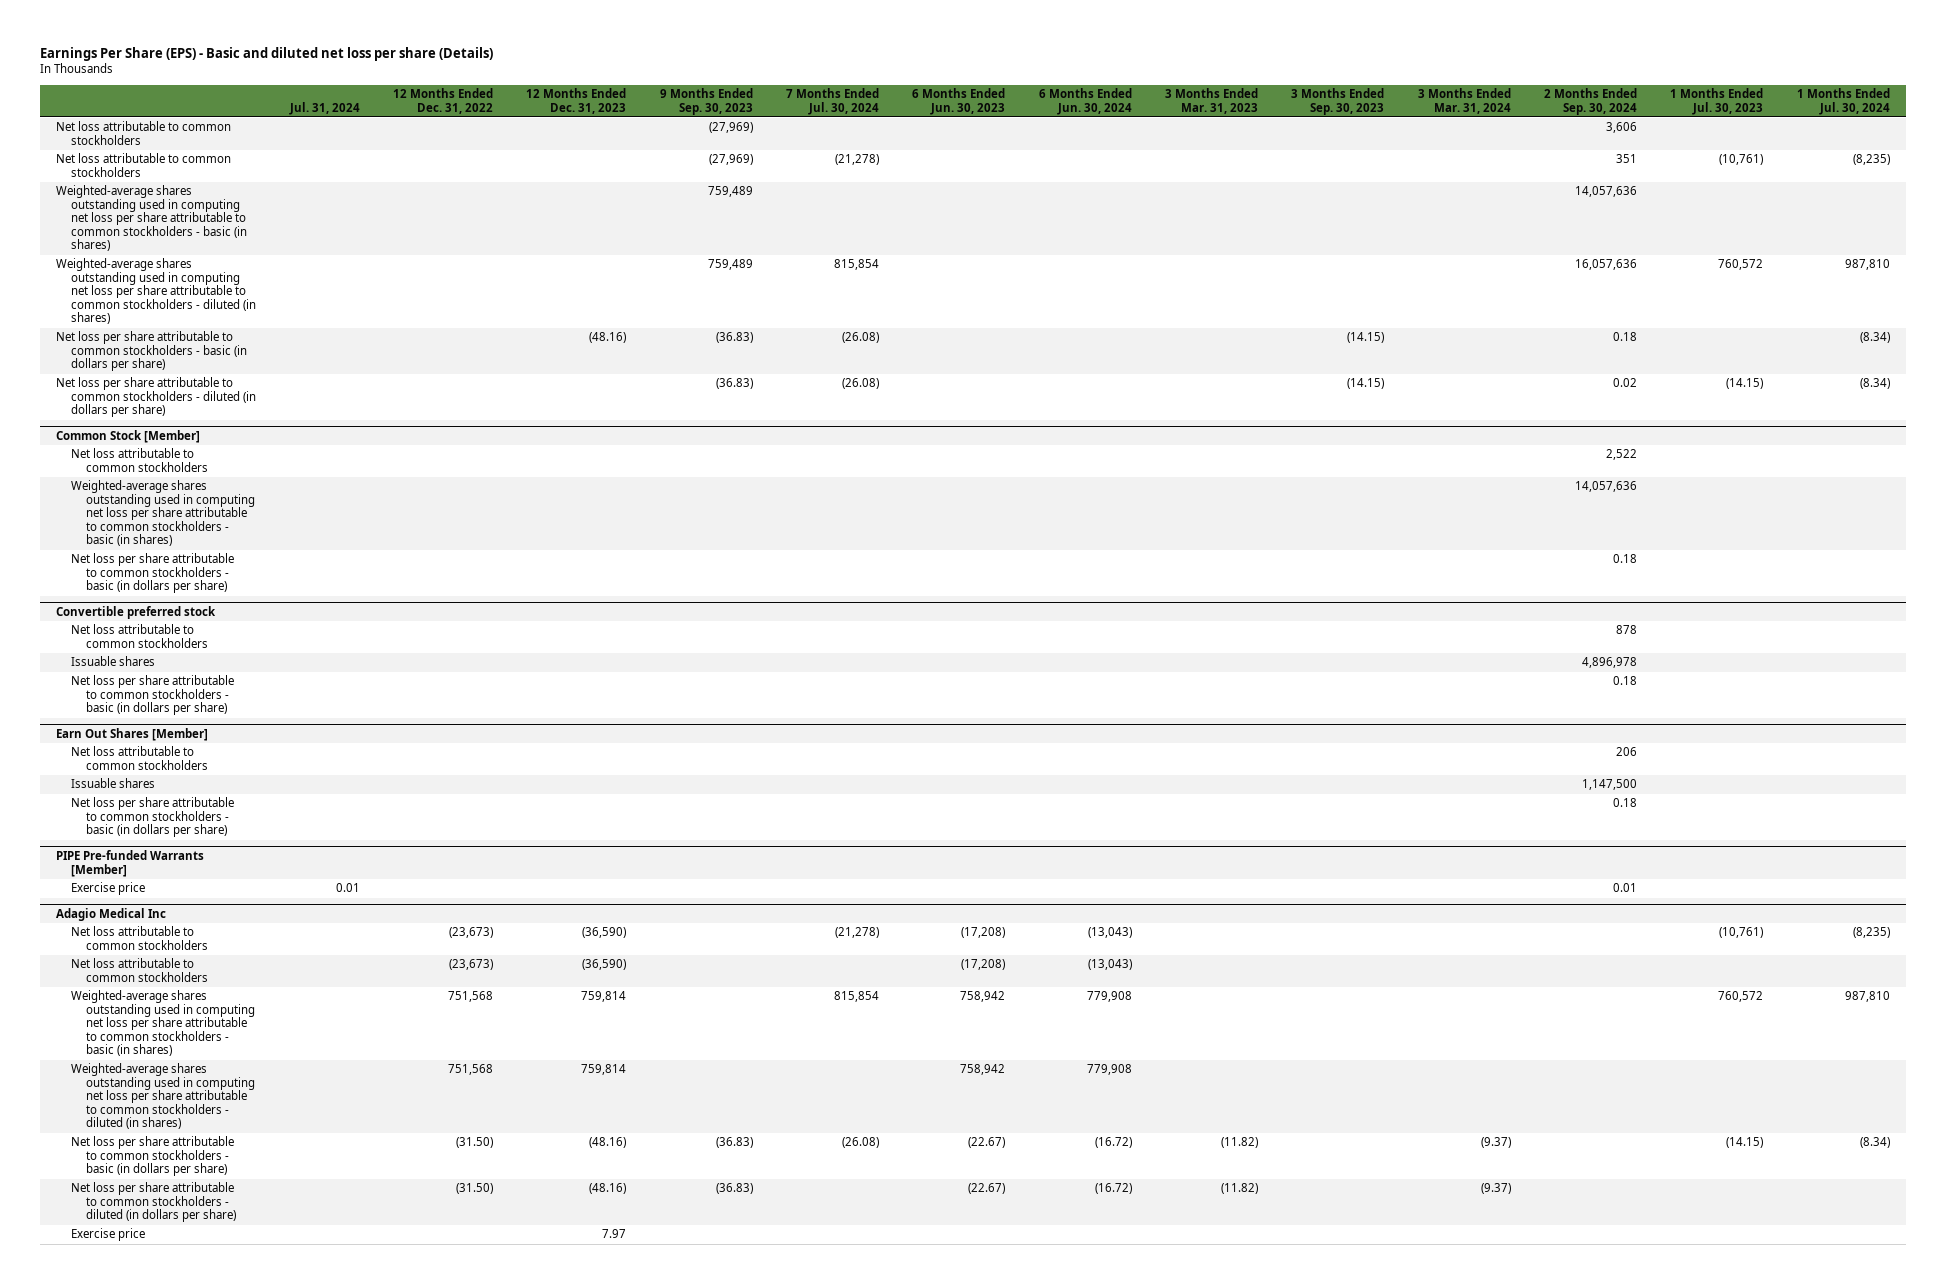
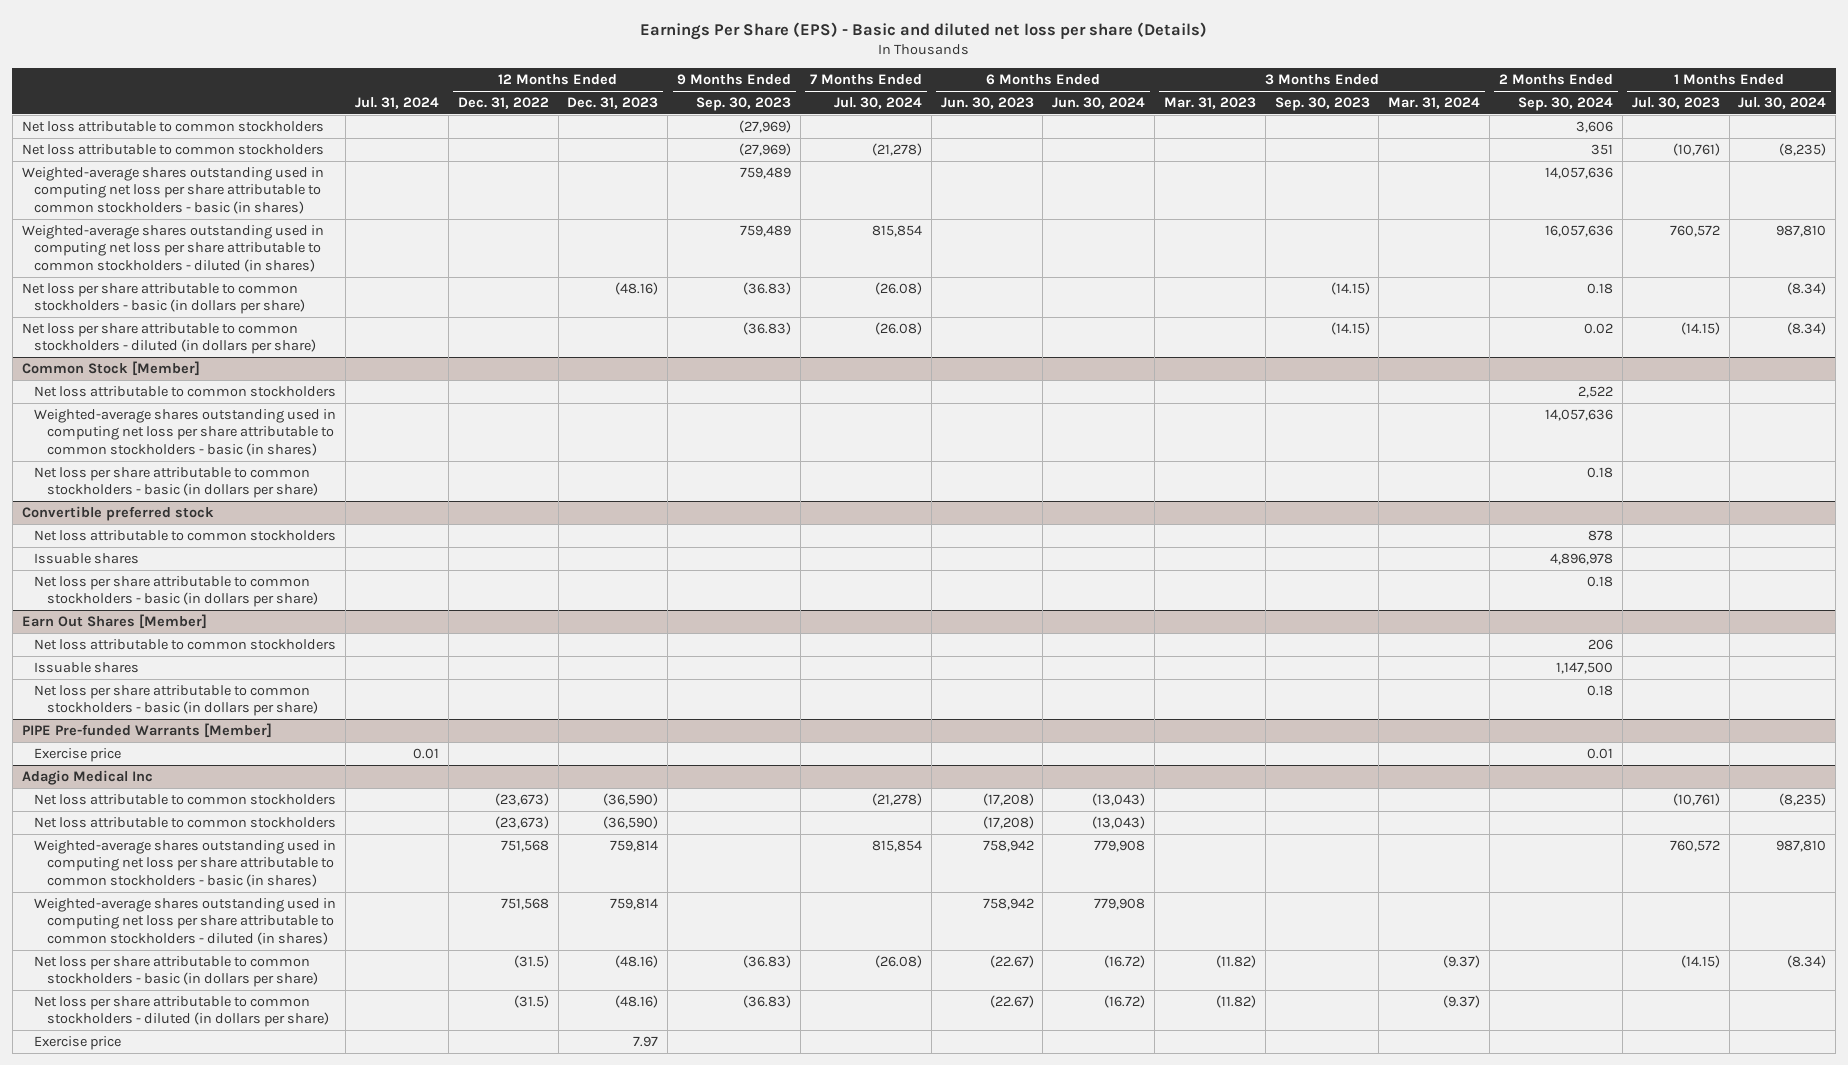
[455,1137,493,1149] (31.50) -> [513,954,549,968] (31.5)
[455,1183,493,1195] (31.50) -> [513,994,549,1008] (31.5)

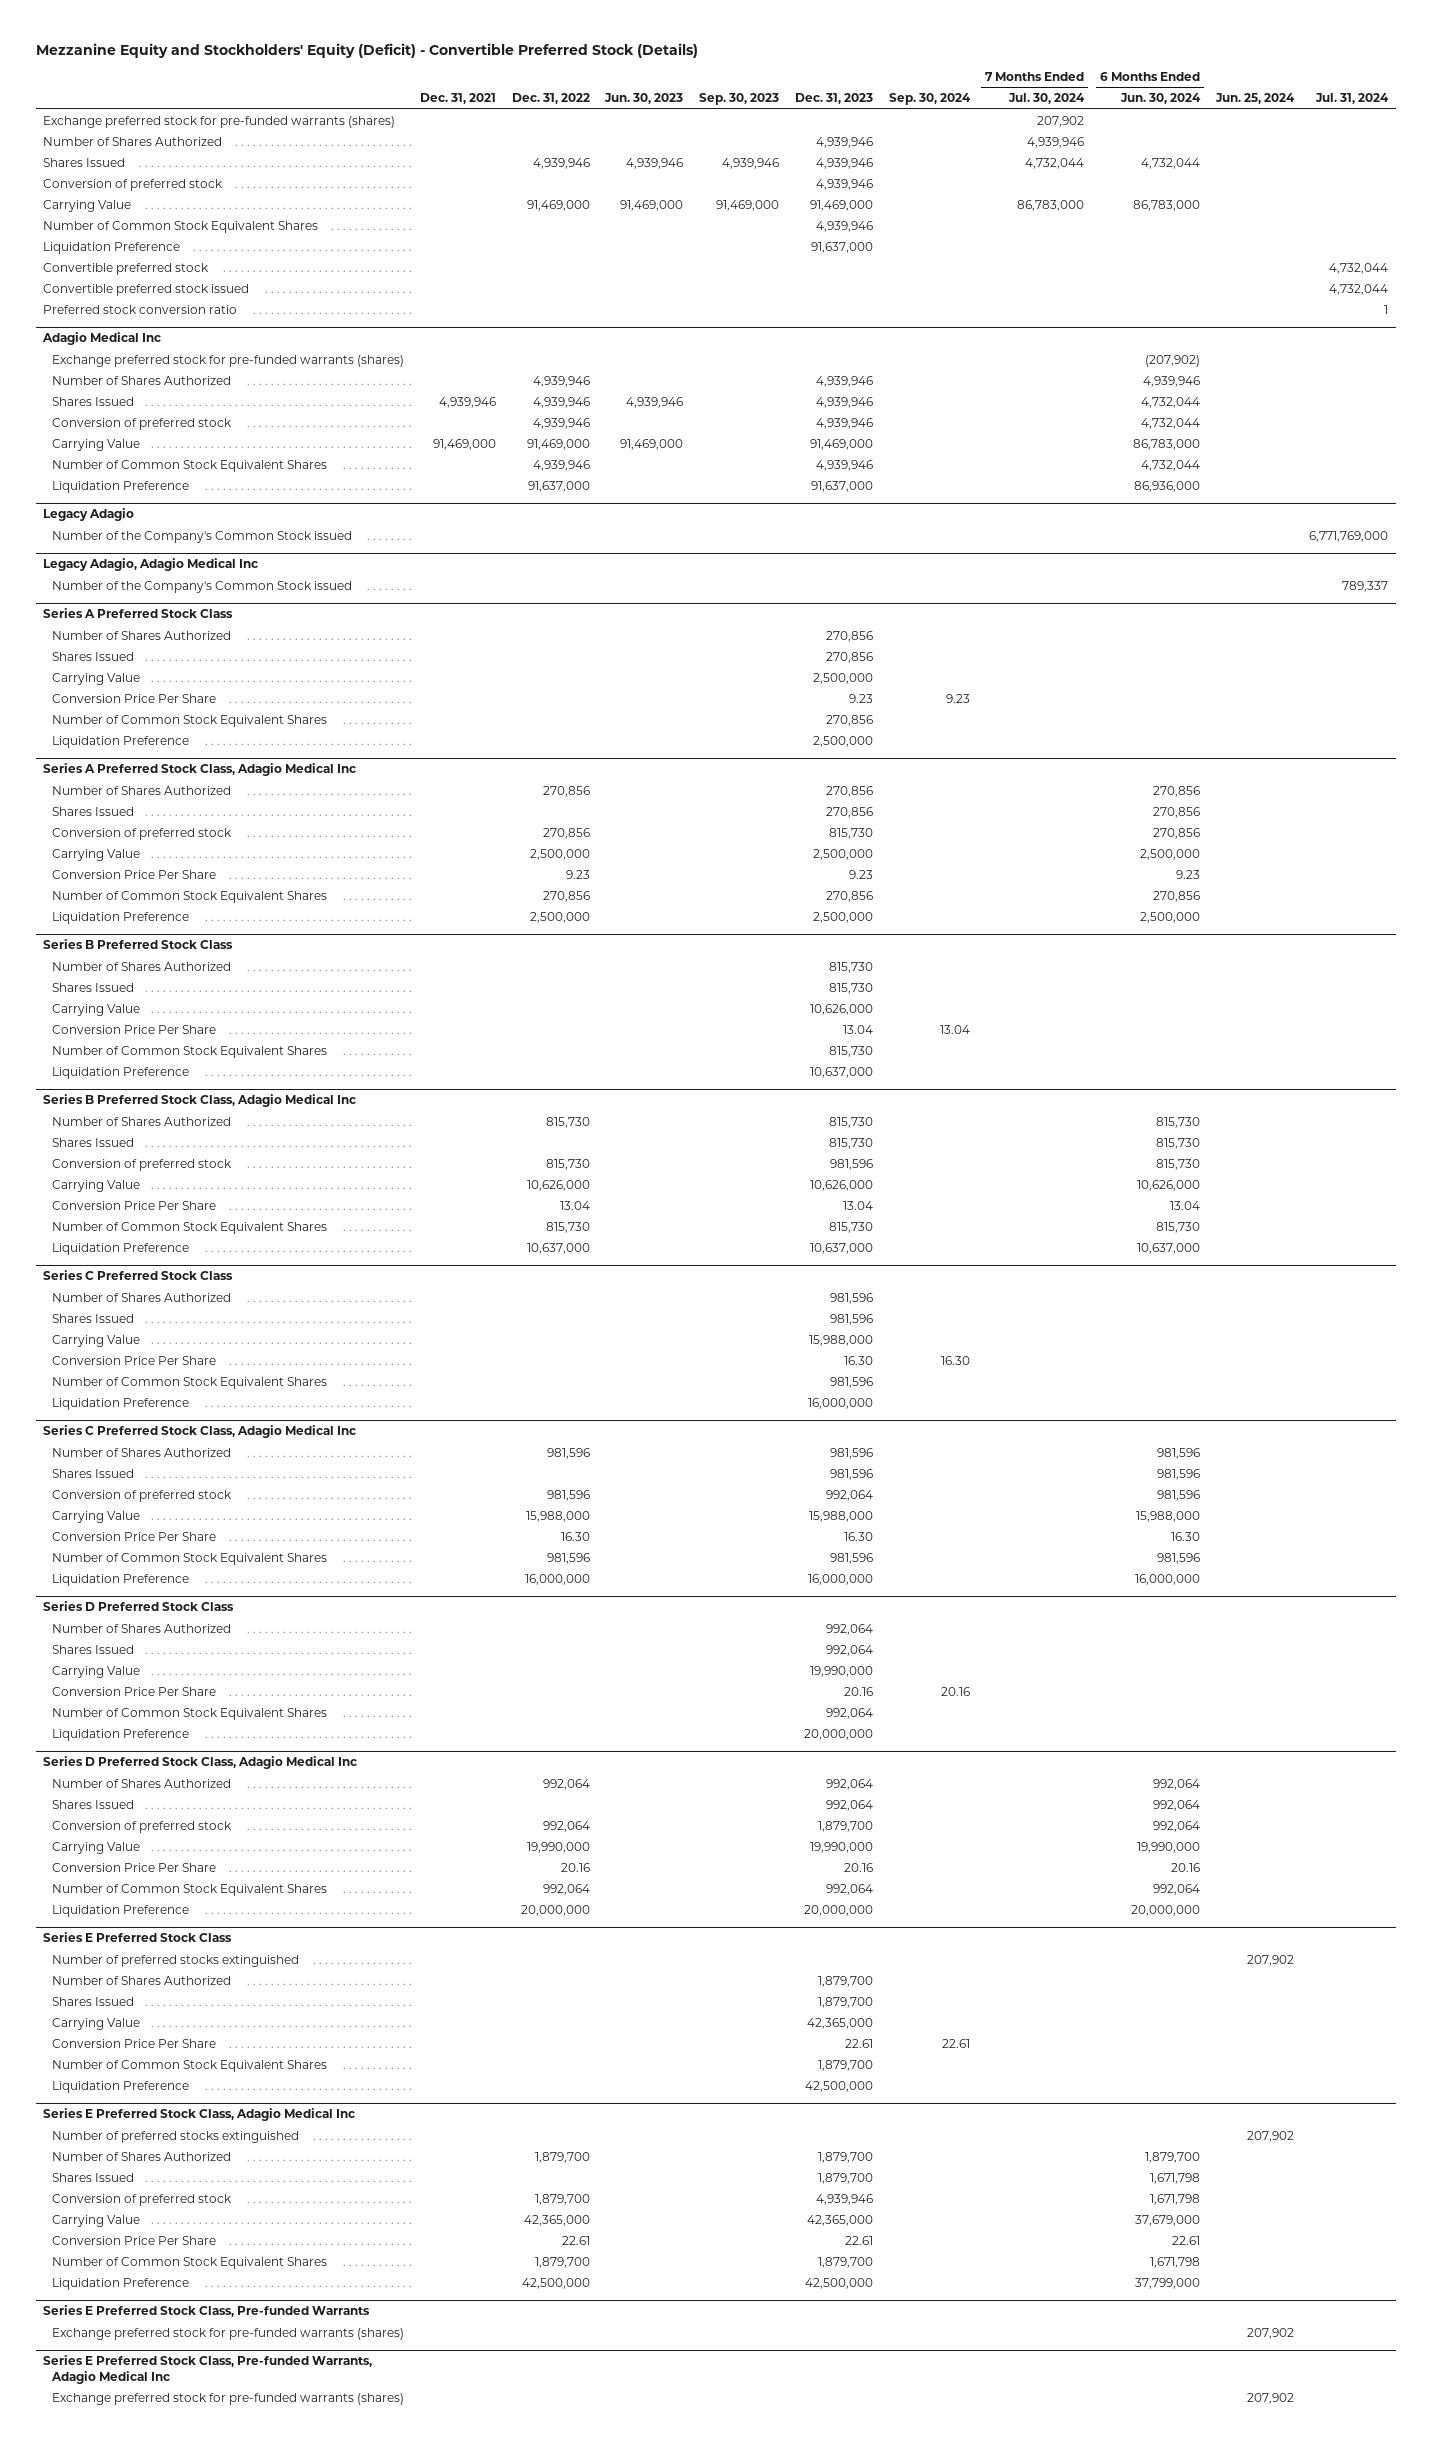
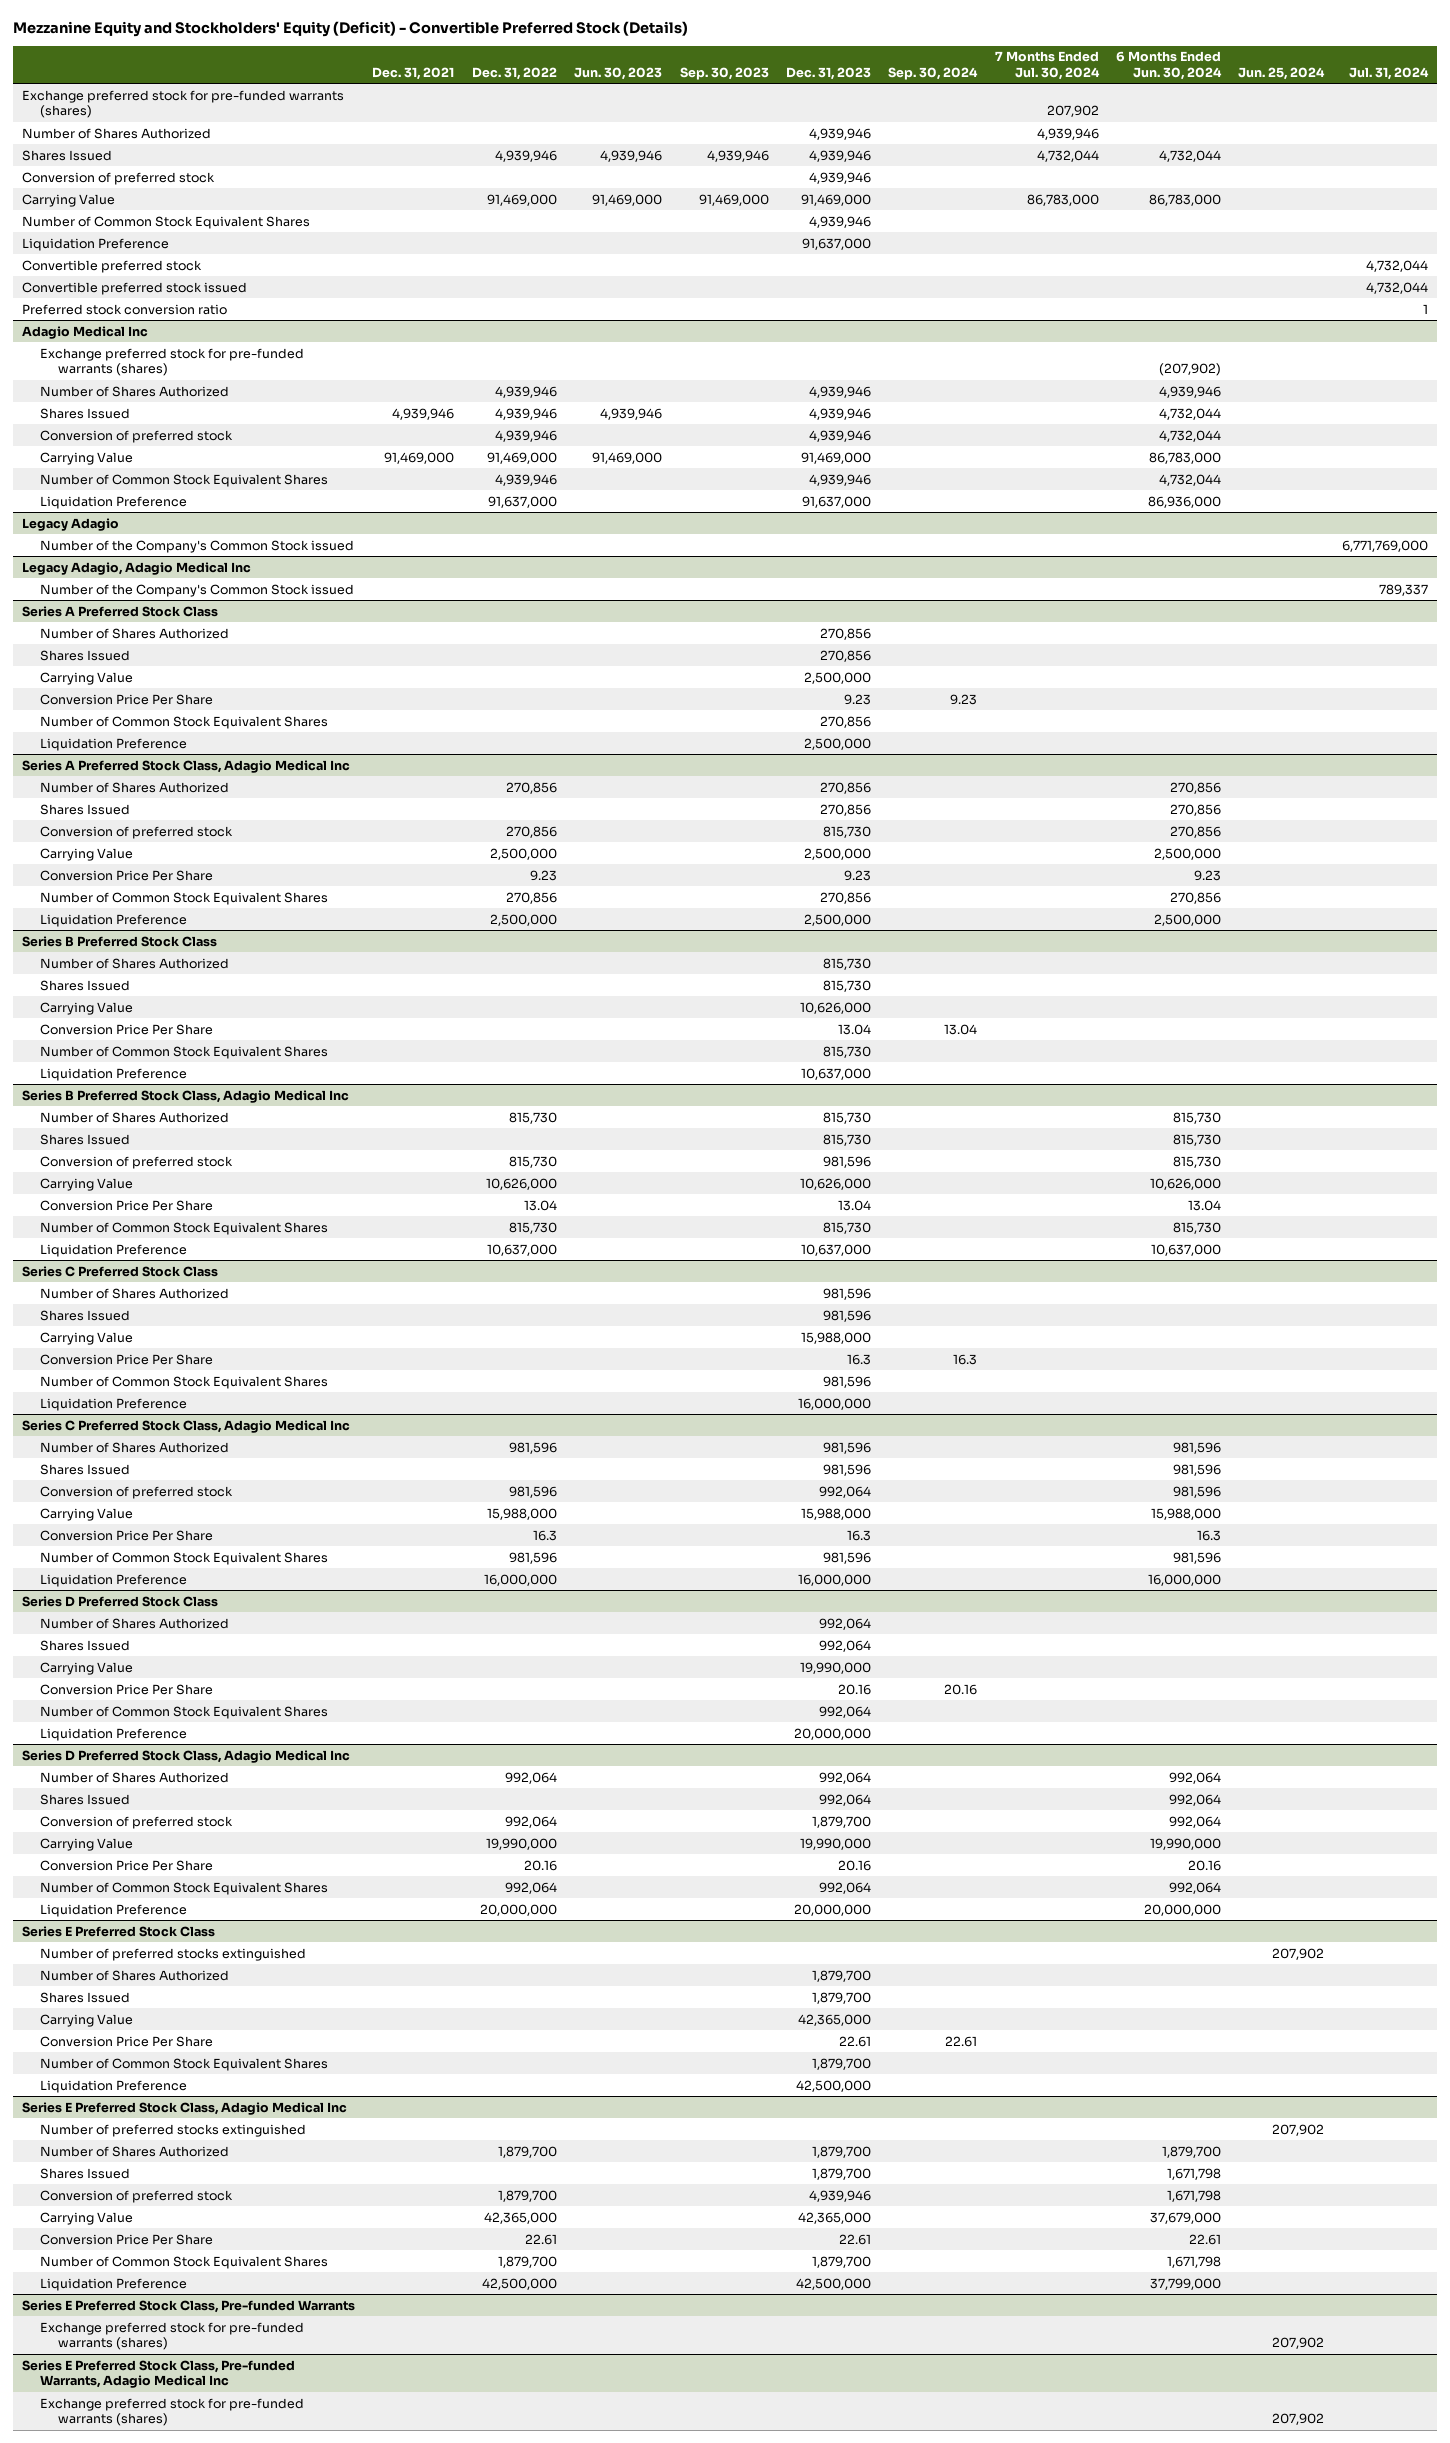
[843,1355,873,1365] 16.30 -> [846,1353,871,1365] 16.3
[940,1355,970,1365] 16.30 -> [953,1353,978,1365] 16.3
[560,1531,590,1541] 16.30 -> [532,1529,557,1541] 16.3
[843,1531,873,1541] 16.30 -> [846,1529,871,1541] 16.3
[1171,1531,1201,1541] 16.30 -> [1197,1529,1222,1541] 16.3

